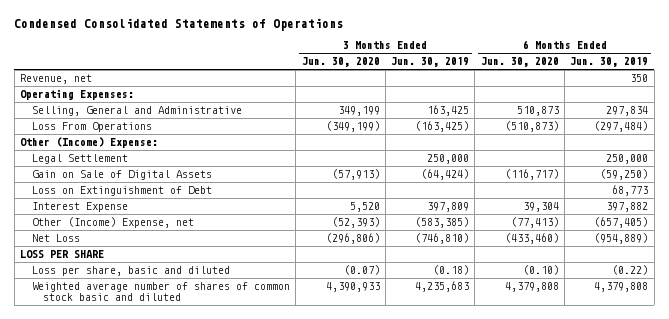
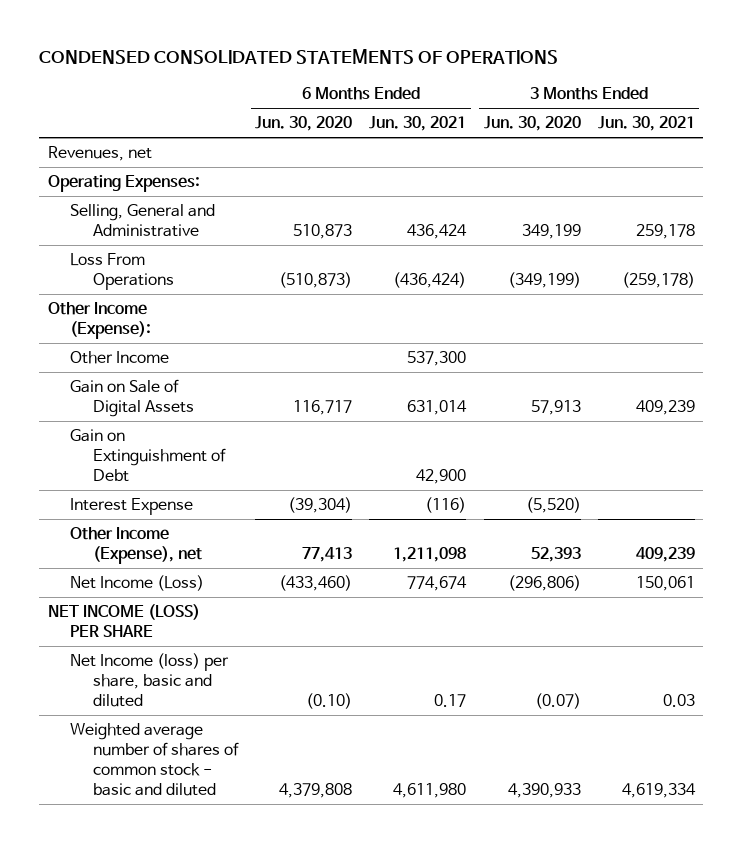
[14,18,344,32] Condensed Consolidated Statements of Operations -> [38,49,558,65] CONDENSED CONSOLIDATED STATEMENTS OF OPERATIONS
[391,57,470,68] Jun. 30, 2019 -> none
[570,57,649,68] Jun. 30, 2019 -> none
none -> [369,116,467,132] Jun. 30, 2021
none -> [597,116,695,132] Jun. 30, 2021
[20,74,93,85] Revenue, net -> [47,146,152,162] Revenues, net
[31,154,128,165] Legal Settlement -> none
[20,137,159,149] Other (Income) Expense: -> [47,302,152,340] Other Income (Expense):
none -> [70,351,170,365] Other Income
[331,169,380,181] (57,913) -> [530,400,581,416] 57,913
[504,169,559,181] (116,717) -> [293,400,353,416] 116,717
[31,186,212,197] Loss on Extinguishment of Debt -> [70,429,226,483] Gain on Extinguishment of Debt
[349,202,380,213] 5,520 -> [525,497,581,514] (5,520)
[522,202,559,213] 39,304 -> [288,497,353,514] (39,304)
[31,217,194,229] Other (Income) Expense, net -> [70,527,202,565] Other Income (Expense), net
[331,217,380,229] (52,393) -> [530,547,581,563] 52,393
[510,217,559,229] (77,413) -> [302,547,353,563] 77,413
[31,234,80,243] Net Loss -> [70,575,205,592] Net Income (Loss)
[20,250,105,259] LOSS PER SHARE -> [47,604,200,638] NET INCOME (LOSS) PER SHARE
[31,266,230,277] Loss per share, basic and diluted -> [70,653,230,708] Net Income (loss) per share, basic and diluted
[31,282,290,302] Weighted average number of shares of common stock basic and diluted -> [70,723,239,797] Weighted average number of shares of common stock - basic and diluted

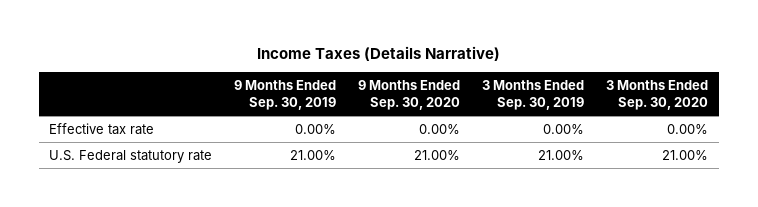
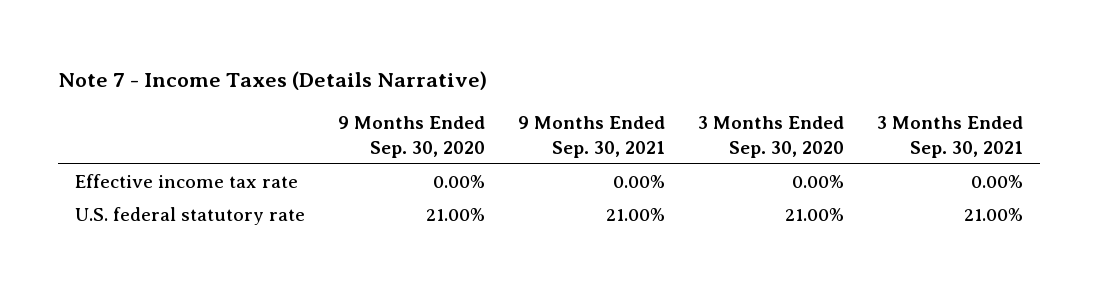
[256,46,500,62] Income Taxes (Details Narrative) -> [57,71,487,91] Note 7 - Income Taxes (Details Narrative)
[234,80,337,111] 9 Months Ended Sep. 30, 2019 -> none
[482,80,585,111] 3 Months Ended Sep. 30, 2019 -> none
none -> [517,116,665,158] 9 Months Ended Sep. 30, 2021
none -> [877,116,1024,158] 3 Months Ended Sep. 30, 2021
[49,122,155,135] Effective tax rate -> [74,174,298,189] Effective income tax rate
[49,149,213,163] U.S. Federal statutory rate -> [74,207,305,226] U.S. federal statutory rate

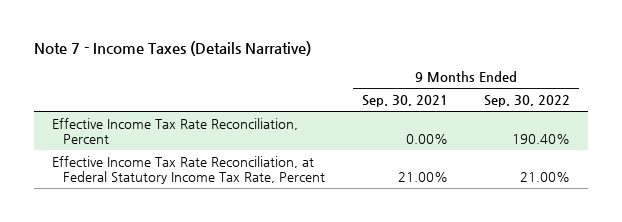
[337,116,485,158] 9 Months Ended Sep. 30, 2020 -> none
[698,116,845,158] 3 Months Ended Sep. 30, 2020 -> none
[877,116,1024,158] 3 Months Ended Sep. 30, 2021 -> none
none -> [483,95,570,108] Sep. 30, 2022
[74,174,298,189] Effective income tax rate -> [51,117,298,144] Effective Income Tax Rate Reconciliation, Percent
[74,207,305,226] U.S. federal statutory rate -> [51,155,326,184] Effective Income Tax Rate Reconciliation, at Federal Statutory Income Tax Rate, Percent

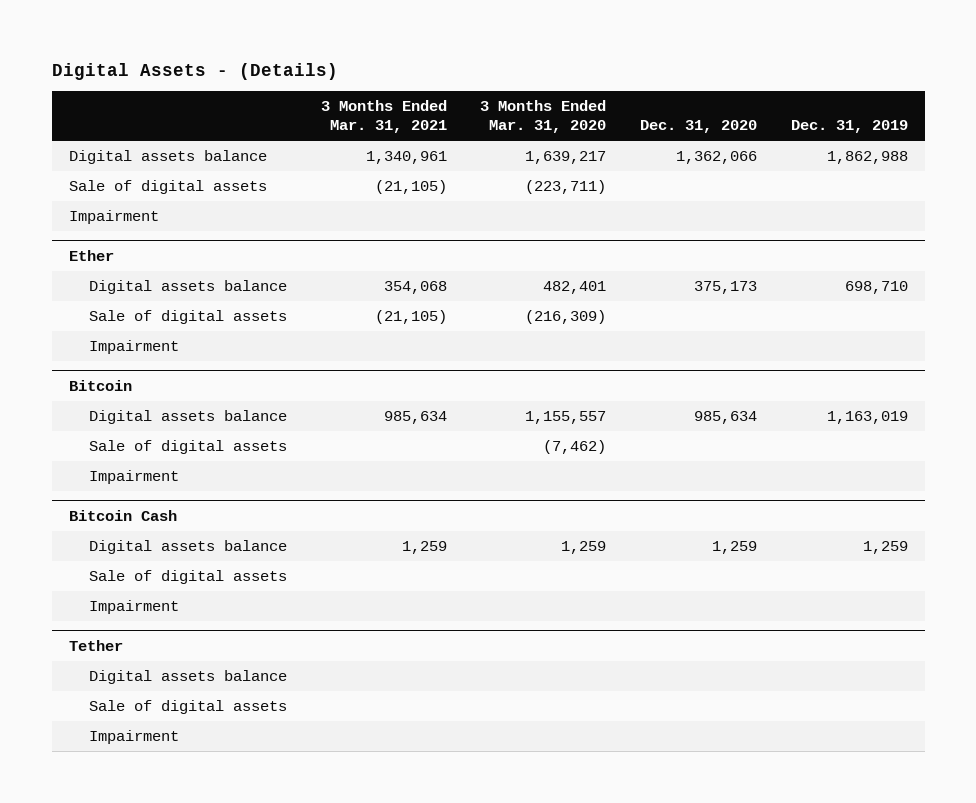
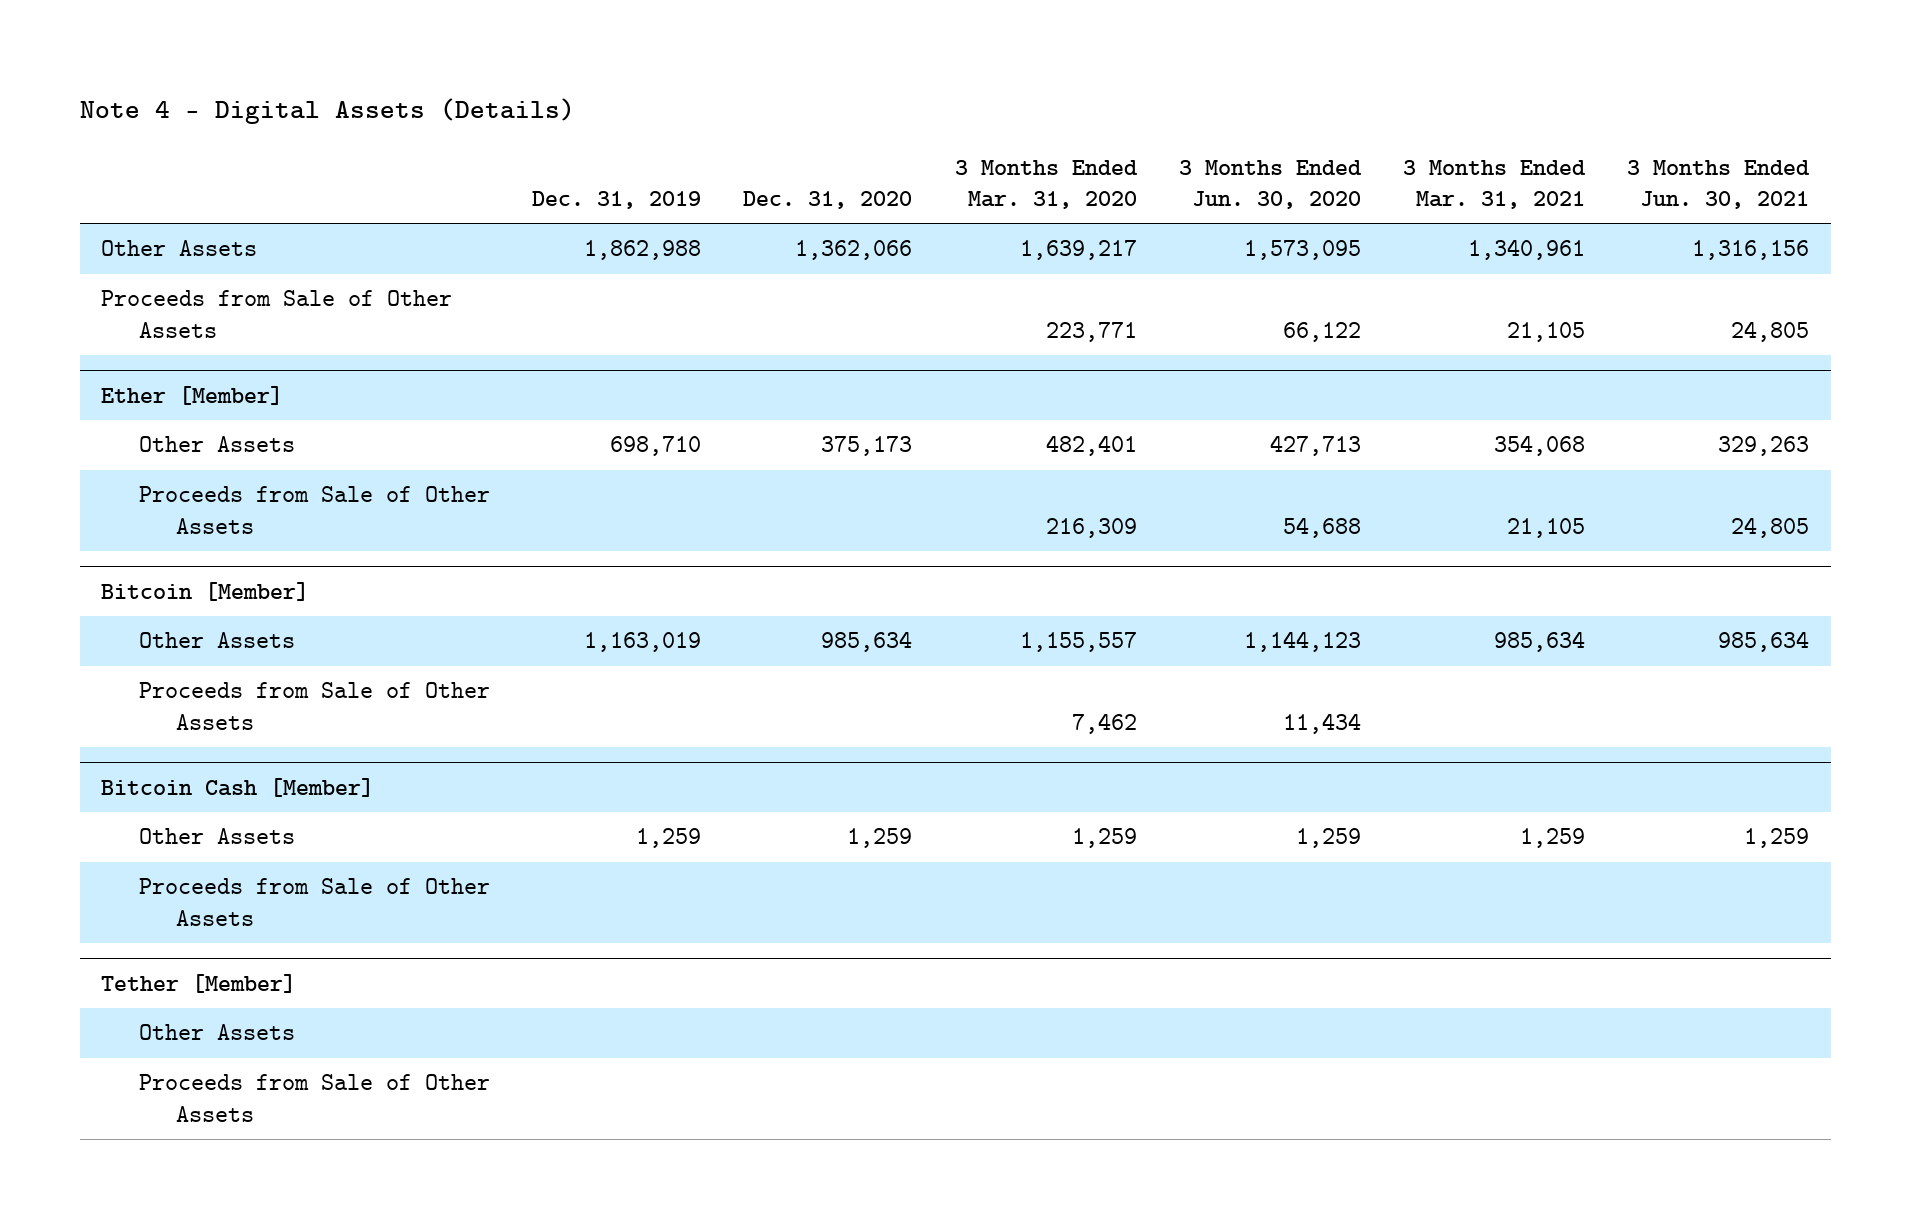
[51,62,338,80] Digital Assets - (Details) -> [80,98,576,125] Note 4 - Digital Assets (Details)
none -> [1178,159,1362,210] 3 Months Ended Jun. 30, 2020
none -> [1627,159,1811,210] 3 Months Ended Jun. 30, 2021
[68,210,159,225] Impairment -> none
[89,340,180,355] Impairment -> none
[89,470,180,485] Impairment -> none
[89,600,180,615] Impairment -> none
[89,730,180,745] Impairment -> none
[68,150,267,165] Digital assets balance -> [101,240,258,257] Other Assets
[68,180,267,195] Sale of digital assets -> [101,290,453,338] Proceeds from Sale of Other Assets
[374,180,447,195] (21,105) -> [1507,321,1586,342] 21,105
[525,180,607,195] (223,711) -> [1045,321,1137,342] 223,771
[68,249,114,261] Ether -> [101,385,284,405] Ether [Member]
[89,280,288,295] Digital assets balance -> [138,436,295,453] Other Assets
[89,310,288,325] Sale of digital assets -> [138,486,490,534] Proceeds from Sale of Other Assets
[374,310,447,325] (21,105) -> [1507,517,1586,538] 21,105
[525,310,607,325] (216,309) -> [1045,517,1137,538] 216,309
[68,379,132,391] Bitcoin -> [101,581,310,601] Bitcoin [Member]
[89,410,288,425] Digital assets balance -> [138,632,295,649] Other Assets
[89,440,288,455] Sale of digital assets -> [138,682,490,730] Proceeds from Sale of Other Assets
[543,440,607,455] (7,462) -> [1071,712,1137,734] 7,462
[68,509,177,521] Bitcoin Cash -> [101,777,375,797] Bitcoin Cash [Member]
[89,540,288,555] Digital assets balance -> [138,828,295,845] Other Assets
[89,570,288,585] Sale of digital assets -> [138,878,490,926] Proceeds from Sale of Other Assets
[68,639,123,651] Tether -> [101,973,297,993] Tether [Member]
[89,670,288,685] Digital assets balance -> [138,1024,295,1041] Other Assets
[89,700,288,715] Sale of digital assets -> [138,1074,490,1122] Proceeds from Sale of Other Assets

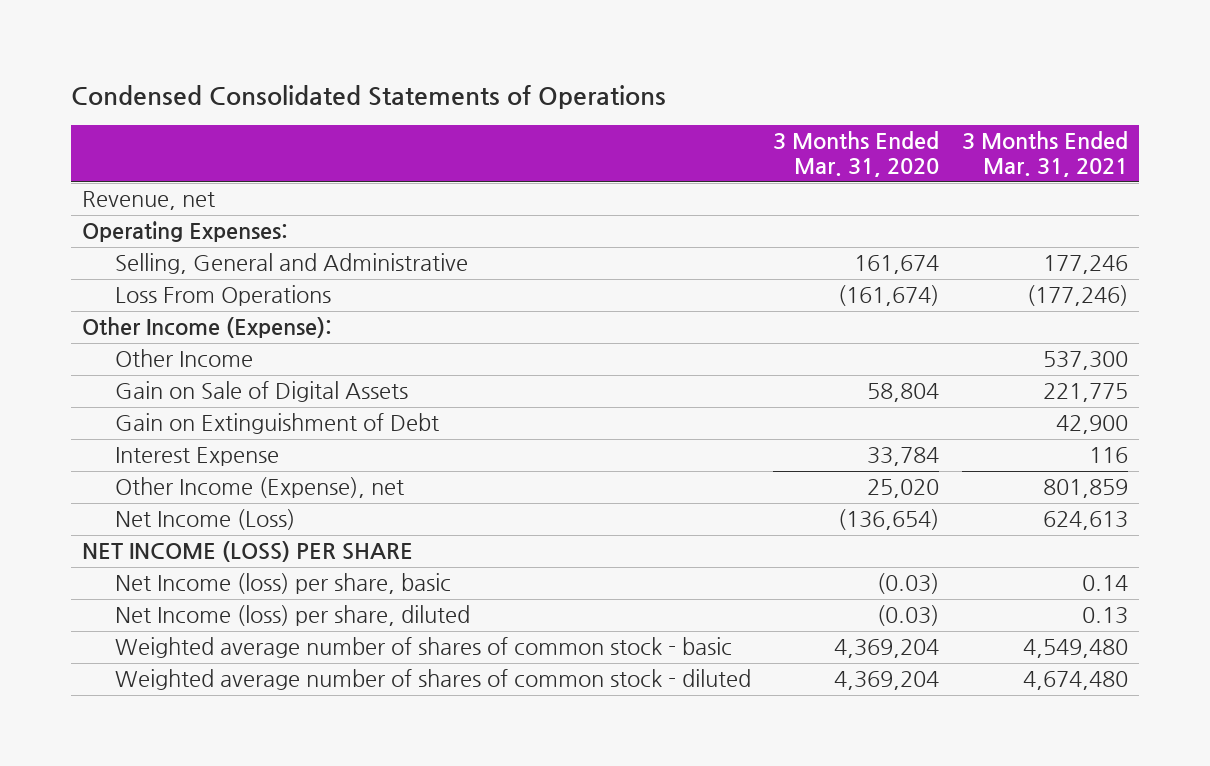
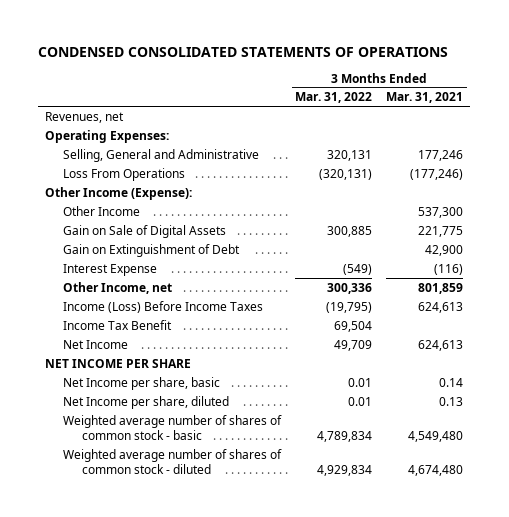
[70,84,666,109] Condensed Consolidated Statements of Operations -> [38,46,449,57] CONDENSED CONSOLIDATED STATEMENTS OF OPERATIONS
[773,131,940,178] 3 Months Ended Mar. 31, 2020 -> none
none -> [295,92,373,104] Mar. 31, 2022
[81,191,215,211] Revenue, net -> [45,111,125,123] Revenues, net
[1088,447,1128,464] 116 -> [434,263,464,275] (116)
[115,477,405,499] Other Income (Expense), net -> [63,281,173,294] Other Income, net
none -> [63,300,264,313] Income (Loss) Before Income Taxes
none -> [63,319,173,330] Income Tax Benefit
[115,509,296,531] Net Income (Loss) -> [63,339,129,349] Net Income
[81,541,413,563] NET INCOME (LOSS) PER SHARE -> [45,358,192,368] NET INCOME PER SHARE
[115,573,452,595] Net Income (loss) per share, basic -> [63,376,221,390] Net Income per share, basic
[115,605,471,627] Net Income (loss) per share, diluted -> [63,395,230,409] Net Income per share, diluted

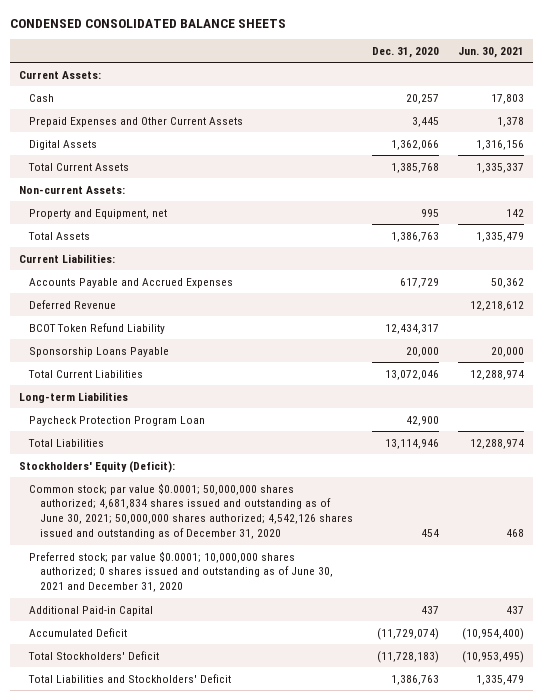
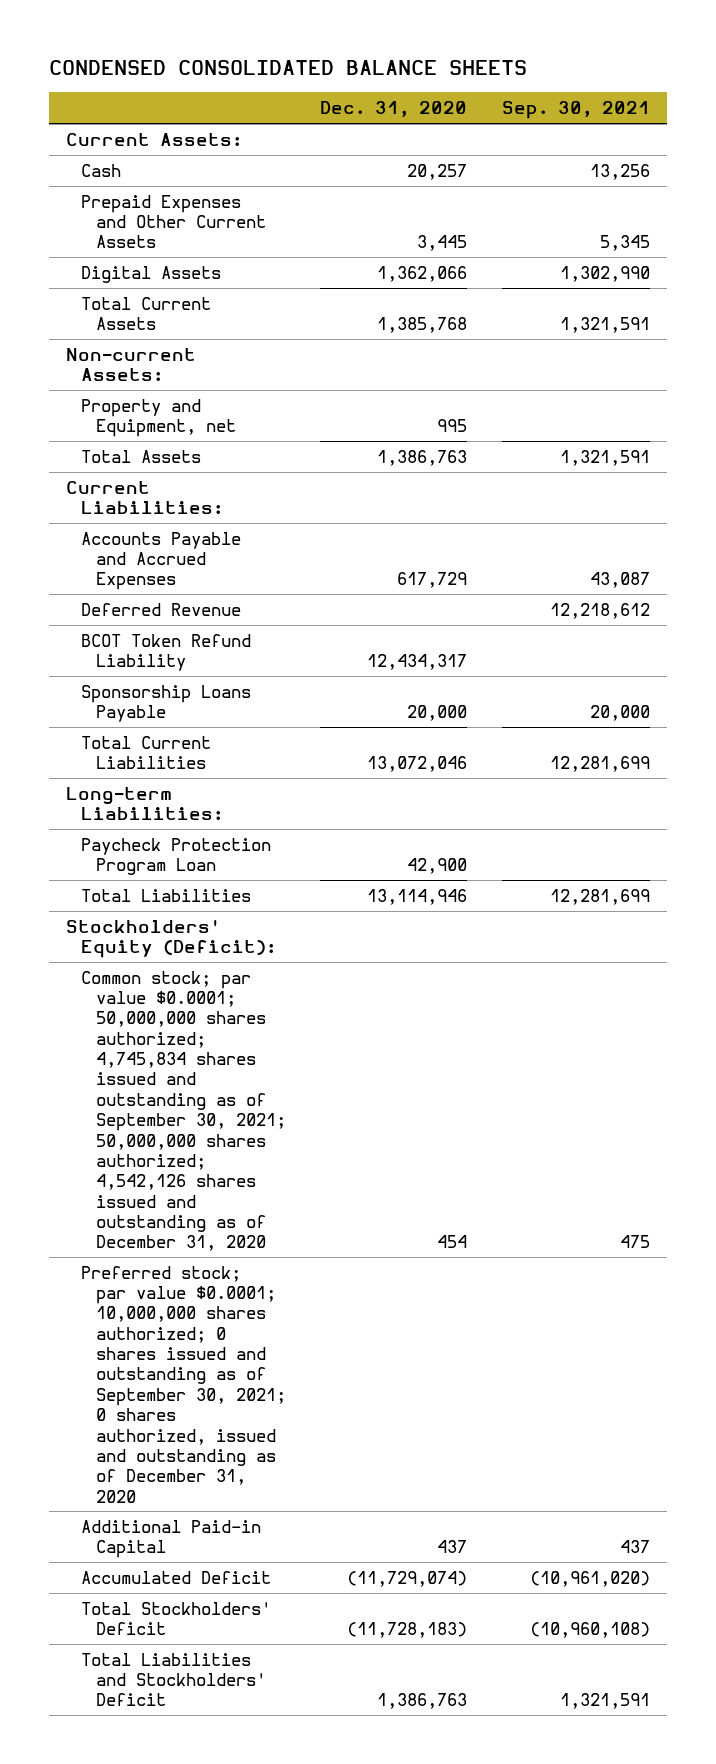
[457,46,524,58] Jun. 30, 2021 -> none
none -> [501,101,650,120] Sep. 30, 2021
[19,391,129,403] Long-term Liabilities -> [66,786,224,821] Long-term Liabilities:
[29,482,353,540] Common stock; par value $0.0001; 50,000,000 shares authorized; 4,681,834 shares issued and outstanding as of June 30, 2021; 50,000,000 shares authorized; 4,542,126 shares issued and outstanding as of December 31, 2020 -> [81,970,286,1252] Common stock; par value $0.0001; 50,000,000 shares authorized; 4,745,834 shares issued and outstanding as of September 30, 2021; 50,000,000 shares authorized; 4,542,126 shares issued and outstanding as of December 31, 2020
[29,550,333,593] Preferred stock; par value $0.0001; 10,000,000 shares authorized; 0 shares issued and outstanding as of June 30, 2021 and December 31, 2020 -> [81,1265,286,1503] Preferred stock; par value $0.0001; 10,000,000 shares authorized; 0 shares issued and outstanding as of September 30, 2021; 0 shares authorized, issued and outstanding as of December 31, 2020

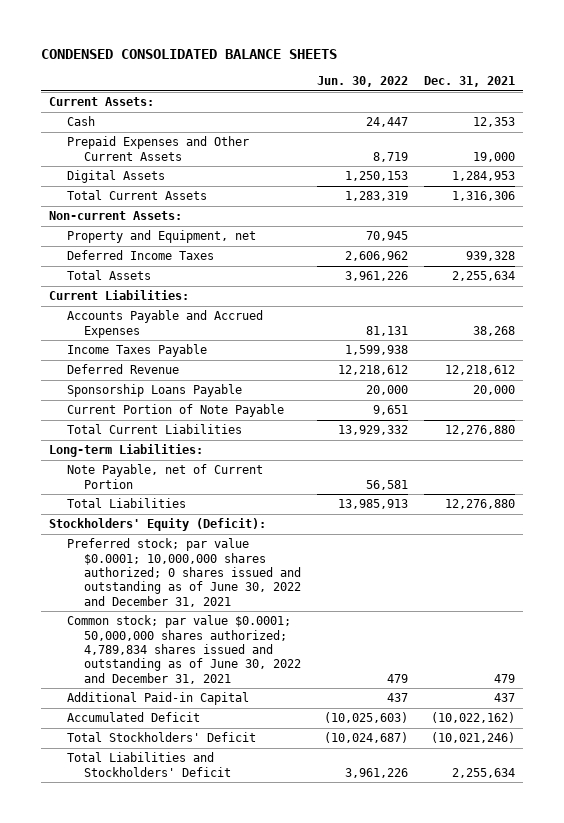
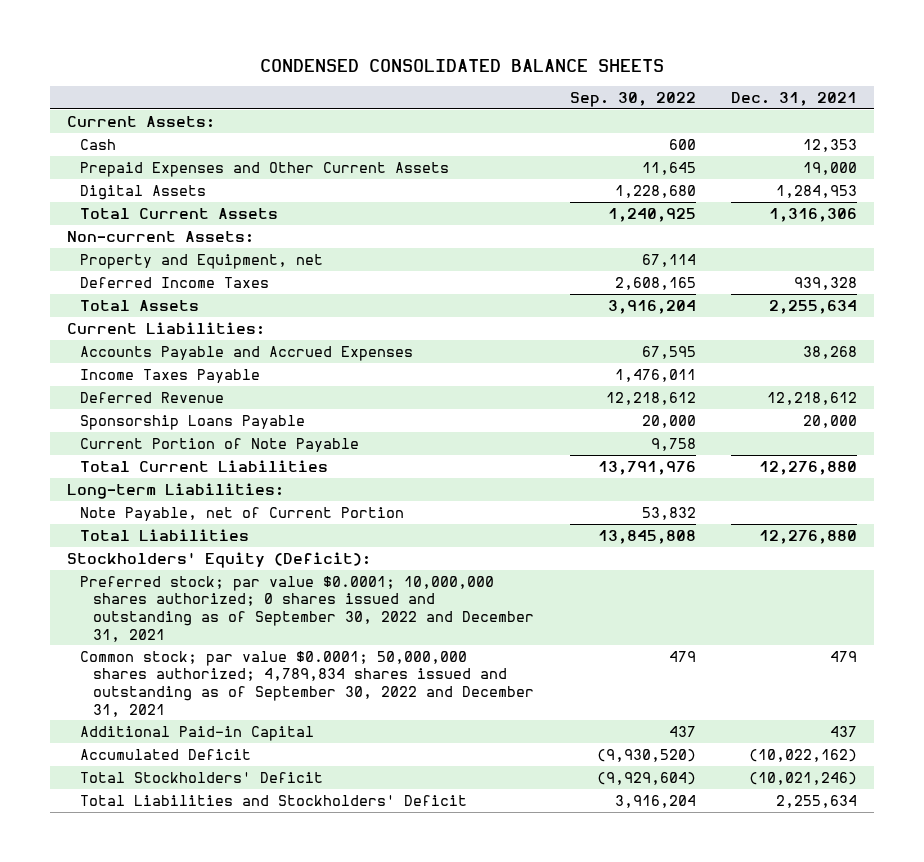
[317,76,409,88] Jun. 30, 2022 -> none
none -> [569,91,696,107] Sep. 30, 2022
[66,538,302,607] Preferred stock; par value $0.0001; 10,000,000 shares authorized; 0 shares issued and outstanding as of June 30, 2022 and December 31, 2021 -> [80,575,535,642] Preferred stock; par value $0.0001; 10,000,000 shares authorized; 0 shares issued and outstanding as of September 30, 2022 and December 31, 2021
[66,615,302,684] Common stock; par value $0.0001; 50,000,000 shares authorized; 4,789,834 shares issued and outstanding as of June 30, 2022 and December 31, 2021 -> [80,650,535,717] Common stock; par value $0.0001; 50,000,000 shares authorized; 4,789,834 shares issued and outstanding as of September 30, 2022 and December 31, 2021

